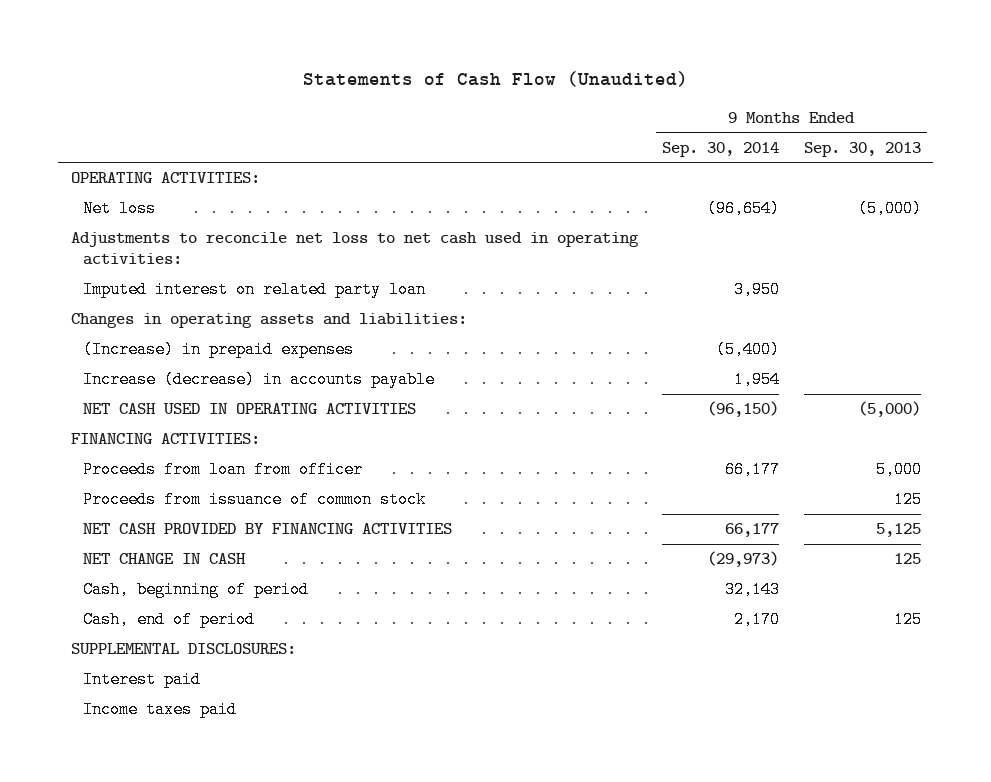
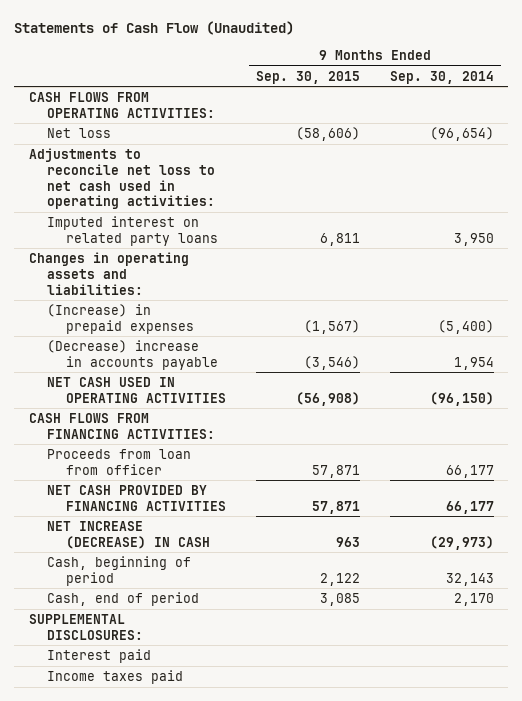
[803,141,921,157] Sep. 30, 2013 -> none
none -> [256,70,361,84] Sep. 30, 2015
[70,172,260,184] OPERATING ACTIVITIES: -> [28,91,216,118] CASH FLOWS FROM OPERATING ACTIVITIES:
[83,281,427,299] Imputed interest on related party loan -> [47,215,219,246] Imputed interest on related party loans
[83,371,436,389] Increase (decrease) in accounts payable -> [47,339,219,370] (Decrease) increase in accounts payable
[70,433,260,445] FINANCING ACTIVITIES: -> [28,412,216,439] CASH FLOWS FROM FINANCING ACTIVITIES:
[83,491,427,509] Proceeds from issuance of common stock -> none
[83,553,247,565] NET CHANGE IN CASH -> [47,520,211,549] NET INCREASE (DECREASE) IN CASH

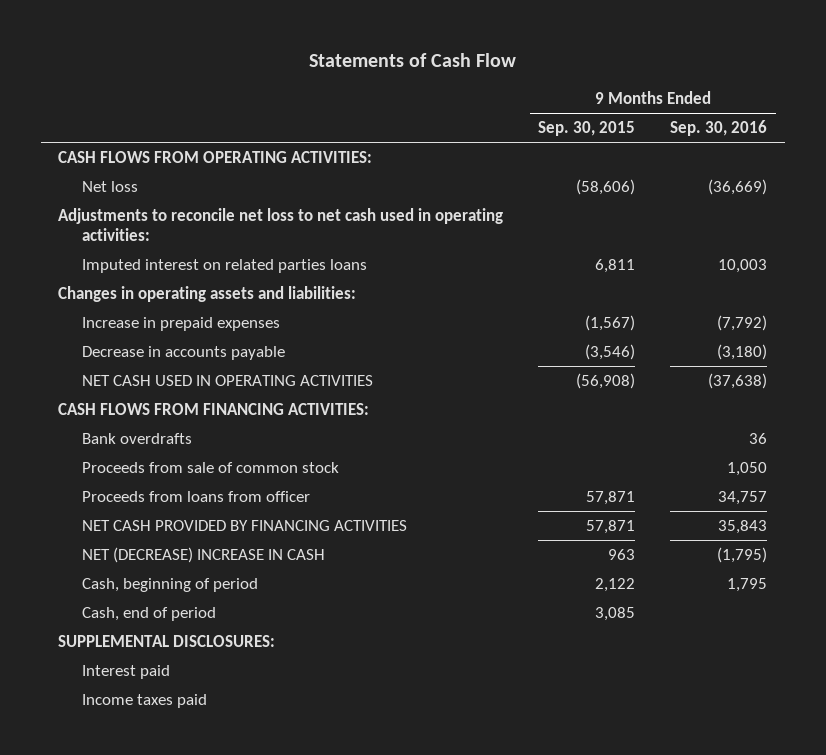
[13,20,294,35] Statements of Cash Flow (Unaudited) -> [308,53,516,68] Statements of Cash Flow
[389,70,494,84] Sep. 30, 2014 -> none
none -> [670,120,768,137] Sep. 30, 2016
[47,215,219,246] Imputed interest on related party loans -> [82,259,368,274] Imputed interest on related parties loans
[47,303,195,334] (Increase) in prepaid expenses -> [82,317,281,332] Increase in prepaid expenses
[47,339,219,370] (Decrease) increase in accounts payable -> [82,346,286,361] Decrease in accounts payable
none -> [82,433,193,445] Bank overdrafts
none -> [82,462,340,474] Proceeds from sale of common stock
[47,448,192,475] Proceeds from loan from officer -> [82,491,311,503] Proceeds from loans from officer
[47,520,211,549] NET INCREASE (DECREASE) IN CASH -> [82,547,326,564] NET (DECREASE) INCREASE IN CASH

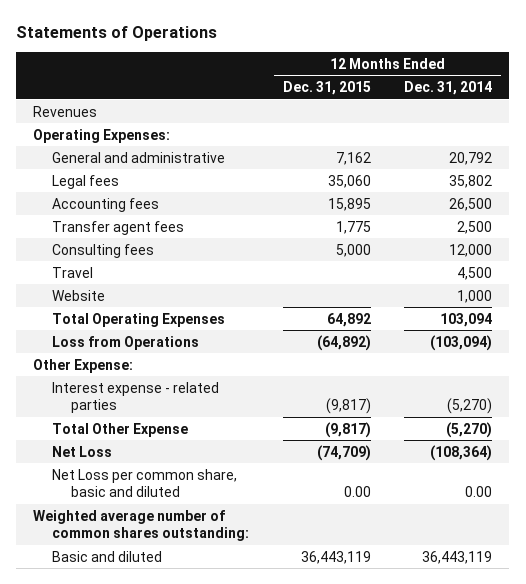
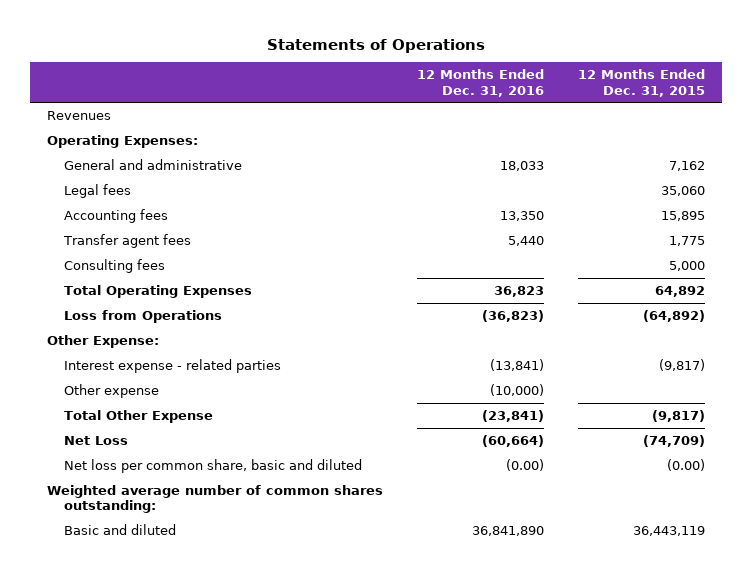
[404,81,493,96] Dec. 31, 2014 -> none
none -> [417,69,545,97] 12 Months Ended Dec. 31, 2016
[52,266,94,278] Travel -> none
[52,289,106,301] Website -> none
none -> [64,384,160,399] Other expense
[52,468,238,498] Net Loss per common share, basic and diluted -> [64,459,363,474] Net loss per common share, basic and diluted
[343,486,371,498] 0.00 -> [667,459,706,472] (0.00)

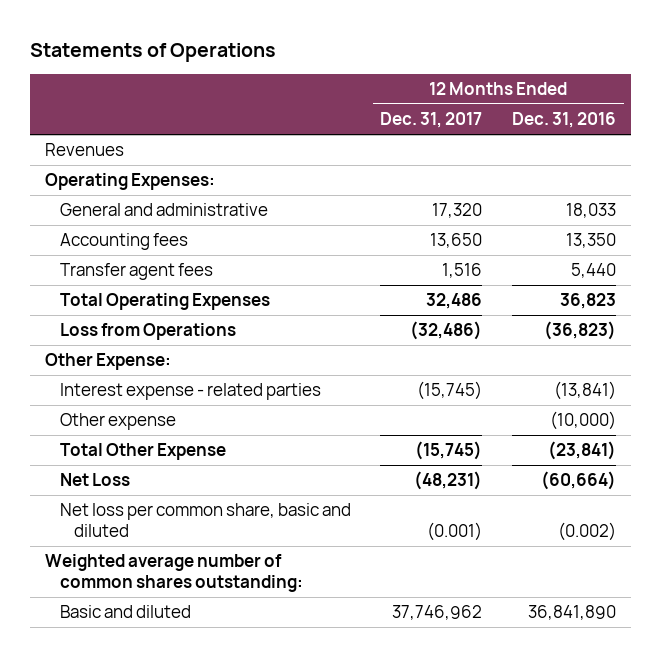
[578,69,706,97] 12 Months Ended Dec. 31, 2015 -> none
none -> [380,112,483,129] Dec. 31, 2017
[64,184,132,199] Legal fees -> none
[64,259,166,274] Consulting fees -> none
[506,459,545,472] (0.00) -> [558,522,617,542] (0.002)

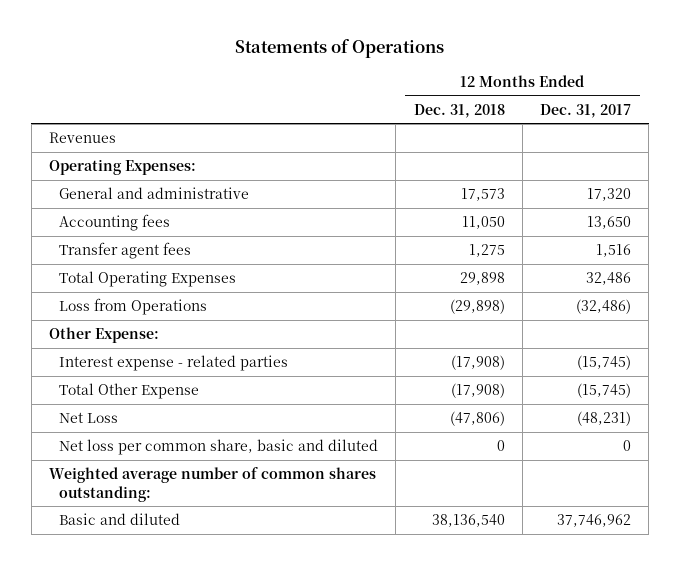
[512,112,617,129] Dec. 31, 2016 -> none
none -> [413,103,505,118] Dec. 31, 2018
[59,413,176,431] Other expense -> none
[427,522,483,542] (0.001) -> [622,440,631,452] 0

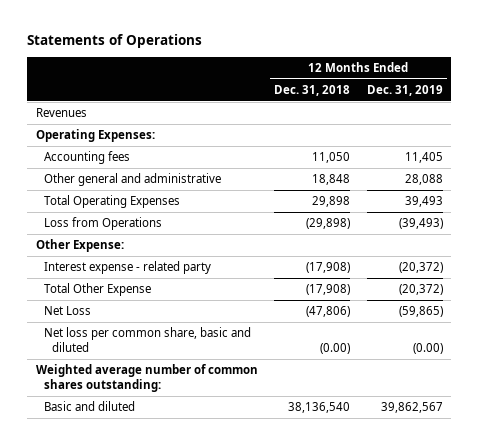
[539,103,631,118] Dec. 31, 2017 -> none
none -> [366,84,443,96] Dec. 31, 2019
[59,187,250,200] General and administrative -> none
[59,242,192,260] Transfer agent fees -> none
none -> [44,173,222,187] Other general and administrative
[59,355,289,372] Interest expense - related parties -> [44,261,212,275] Interest expense - related party
[496,440,505,452] 0 -> [320,342,351,354] (0.00)

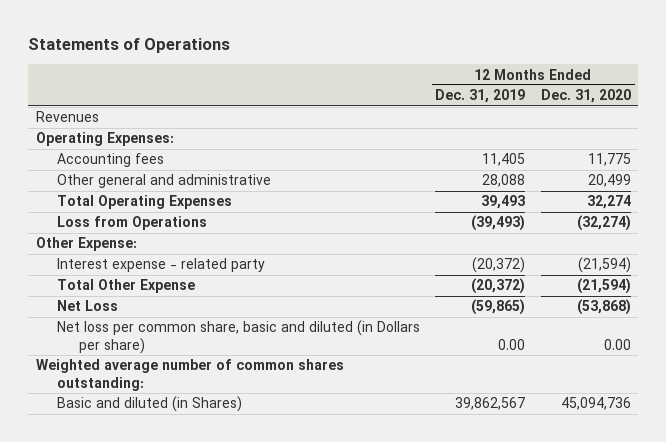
[274,84,351,96] Dec. 31, 2018 -> none
none -> [540,89,631,104] Dec. 31, 2020
[44,327,252,352] Net loss per common share, basic and diluted -> [57,320,421,354] Net loss per common share, basic and diluted (in Dollars per share)
[412,342,443,354] (0.00) -> [498,338,526,350] 0.00
[44,401,136,412] Basic and diluted -> [57,396,243,413] Basic and diluted (in Shares)

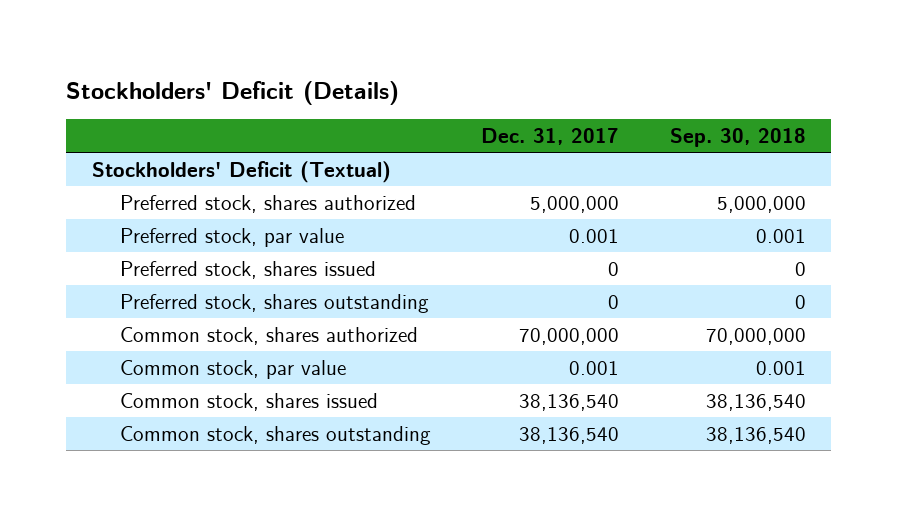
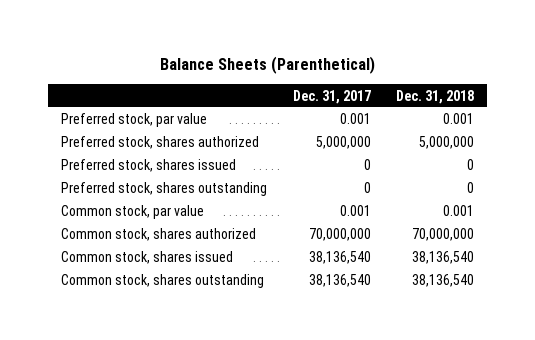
[66,80,400,105] Stockholders' Deficit (Details) -> [159,56,375,75] Balance Sheets (Parenthetical)
[669,127,806,147] Sep. 30, 2018 -> none
none -> [396,89,475,104] Dec. 31, 2018
[91,160,391,183] Stockholders' Deficit (Textual) -> none
[119,194,416,213] Preferred stock, shares authorized -> [61,136,260,150] Preferred stock, shares authorized
[119,326,418,345] Common stock, shares authorized -> [61,228,257,242] Common stock, shares authorized

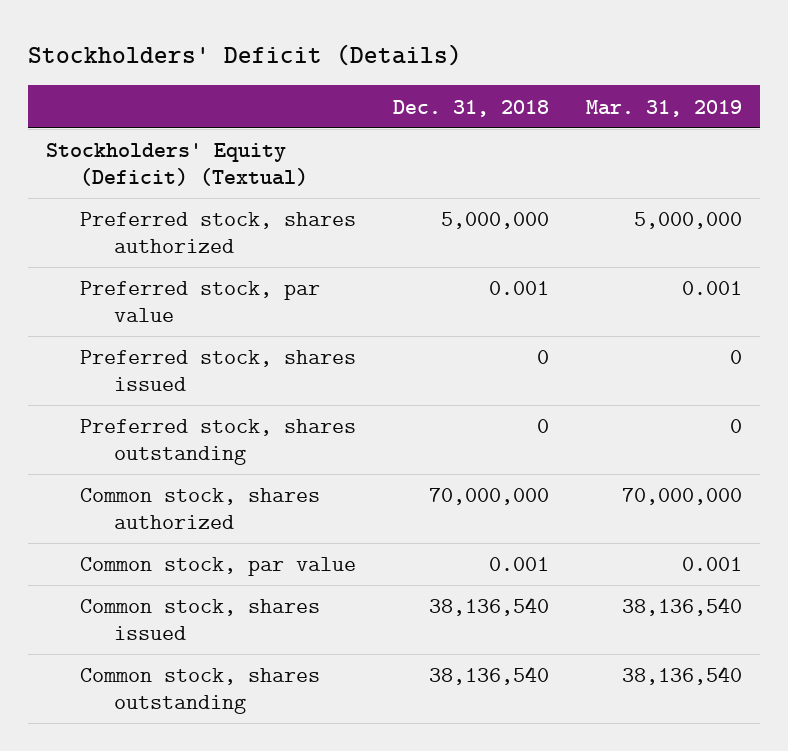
[159,56,375,75] Balance Sheets (Parenthetical) -> [27,43,462,66] Stockholders' Deficit (Details)
[292,89,371,104] Dec. 31, 2017 -> none
none -> [585,99,742,117] Mar. 31, 2019
none -> [45,143,309,186] Stockholders' Equity (Deficit) (Textual)
[61,113,208,128] Preferred stock, par value -> [80,281,321,322] Preferred stock, par value
[61,205,205,220] Common stock, par value -> [80,557,357,577] Common stock, par value

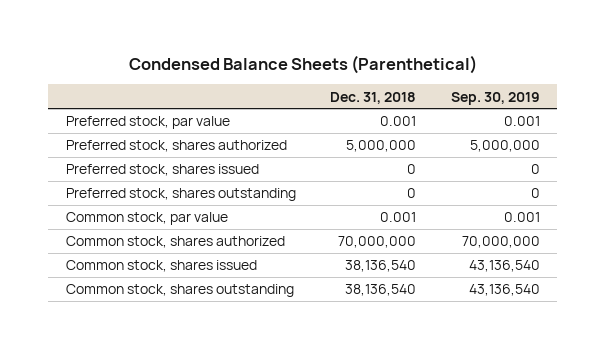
[27,43,462,66] Stockholders' Deficit (Details) -> [128,55,477,75] Condensed Balance Sheets (Parenthetical)
[585,99,742,117] Mar. 31, 2019 -> none
none -> [450,91,540,105] Sep. 30, 2019
[45,143,309,186] Stockholders' Equity (Deficit) (Textual) -> none
[80,212,357,253] Preferred stock, shares authorized -> [65,140,287,153] Preferred stock, shares authorized
[80,488,321,529] Common stock, shares authorized -> [65,236,285,249] Common stock, shares authorized

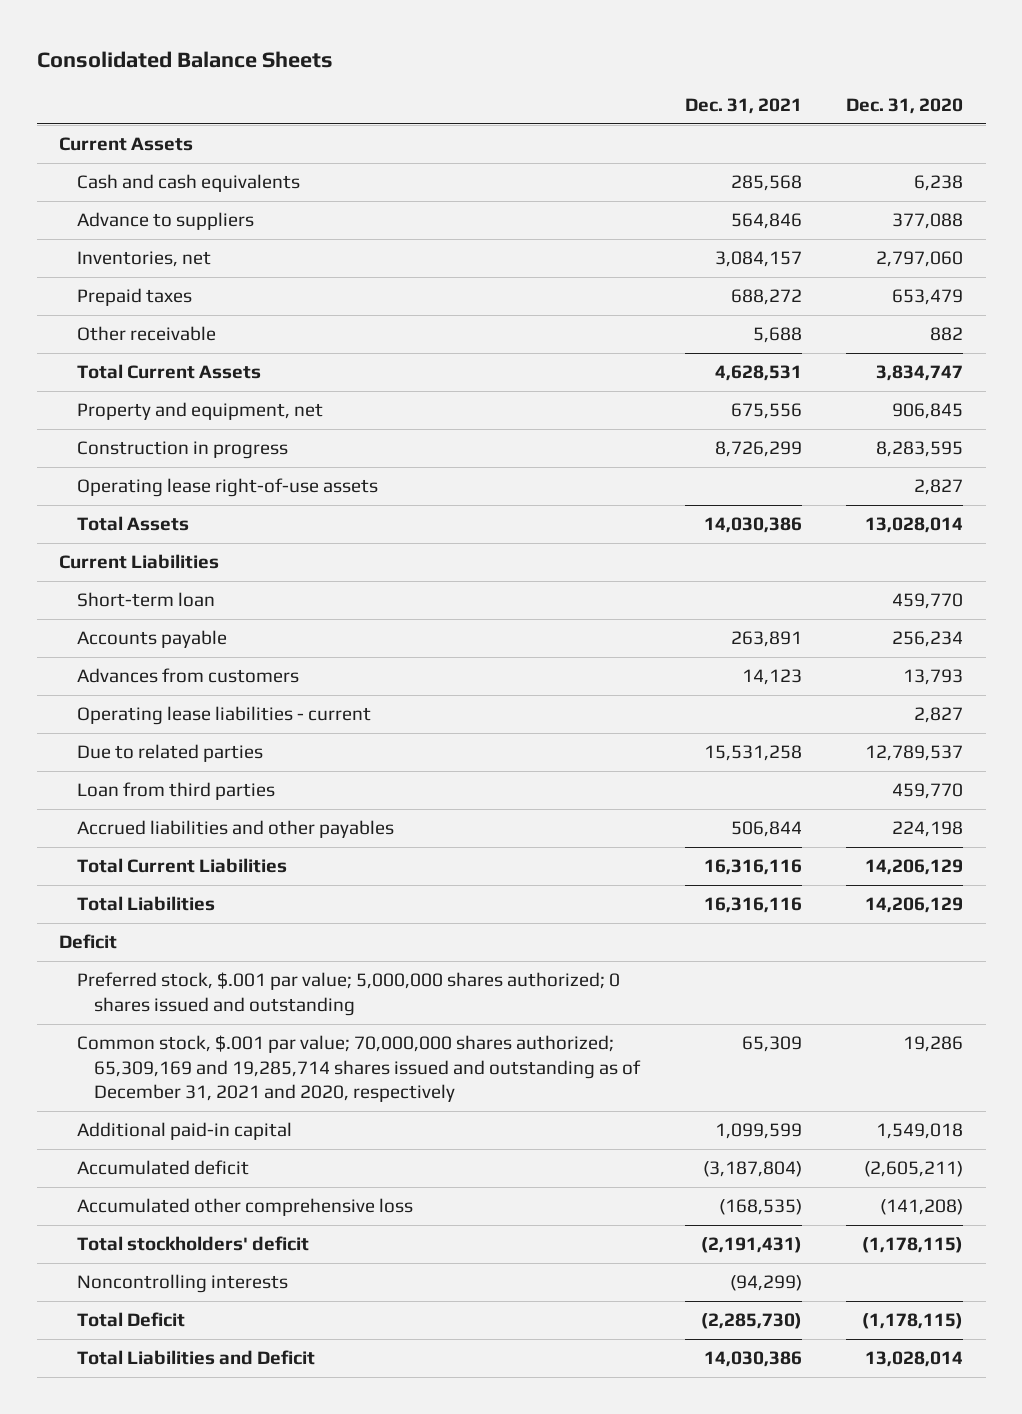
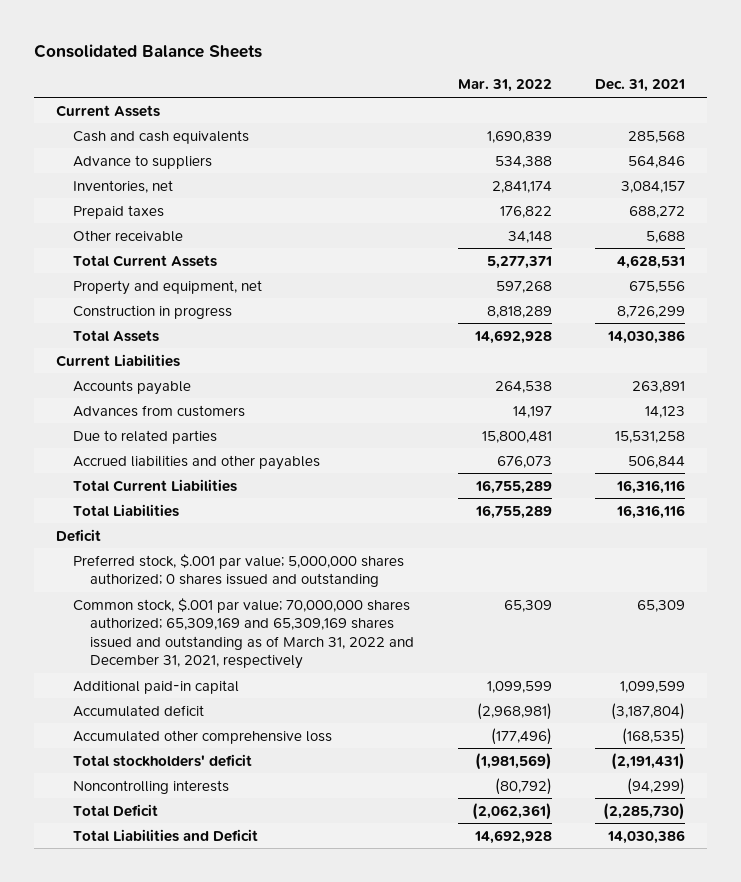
[846,98,964,115] Dec. 31, 2020 -> none
none -> [457,79,552,93] Mar. 31, 2022
[76,478,378,498] Operating lease right-of-use assets -> none
[76,592,215,608] Short-term loan -> none
[76,706,371,726] Operating lease liabilities - current -> none
[76,782,275,801] Loan from third parties -> none
[76,1035,642,1103] Common stock, $.001 par value; 70,000,000 shares authorized; 65,309,169 and 19,285,714 shares issued and outstanding as of December 31, 2021 and 2020, respectively -> [72,597,415,670] Common stock, $.001 par value; 70,000,000 shares authorized; 65,309,169 and 65,309,169 shares issued and outstanding as of March 31, 2022 and December 31, 2021, respectively

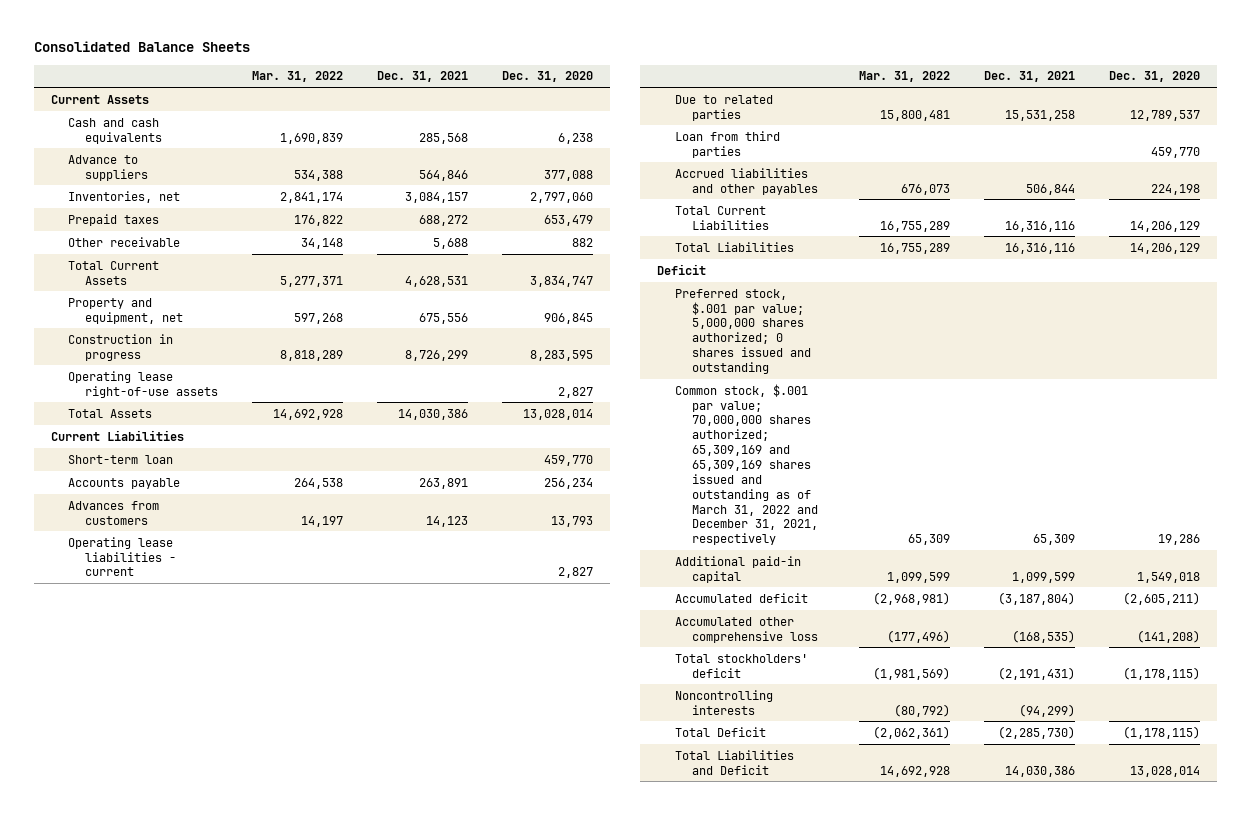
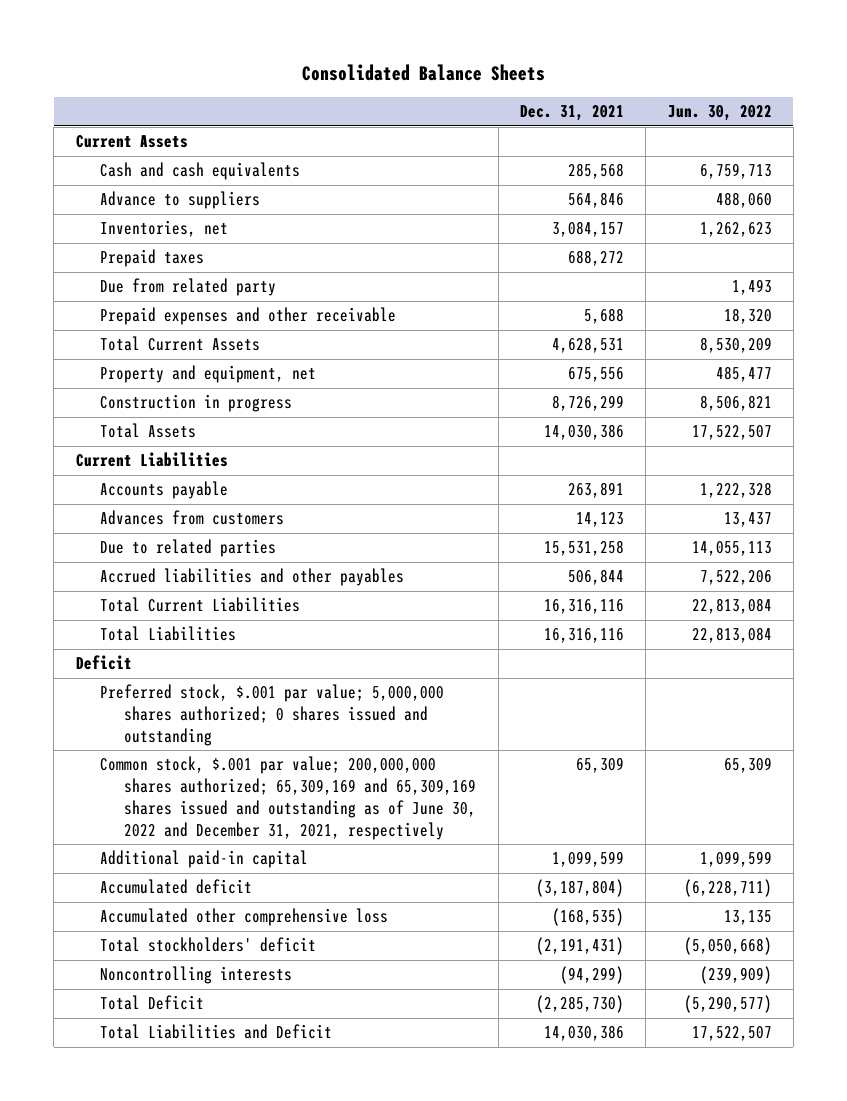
[252,71,344,83] Mar. 31, 2022 -> none
[502,71,594,83] Dec. 31, 2020 -> none
none -> [667,105,772,122] Jun. 30, 2022
none -> [100,278,277,297] Due from related party
[67,236,180,247] Other receivable -> [100,307,397,326] Prepaid expenses and other receivable
[67,370,219,398] Operating lease right-of-use assets -> none
[67,454,173,464] Short-term loan -> none
[67,536,177,577] Operating lease liabilities - current -> none
[674,130,780,158] Loan from third parties -> none
[674,383,819,546] Common stock, $.001 par value; 70,000,000 shares authorized; 65,309,169 and 65,309,169 shares issued and outstanding as of March 31, 2022 and December 31, 2021, respectively -> [100,756,477,840] Common stock, $.001 par value; 200,000,000 shares authorized; 65,309,169 and 65,309,169 shares issued and outstanding as of June 30, 2022 and December 31, 2021, respectively

